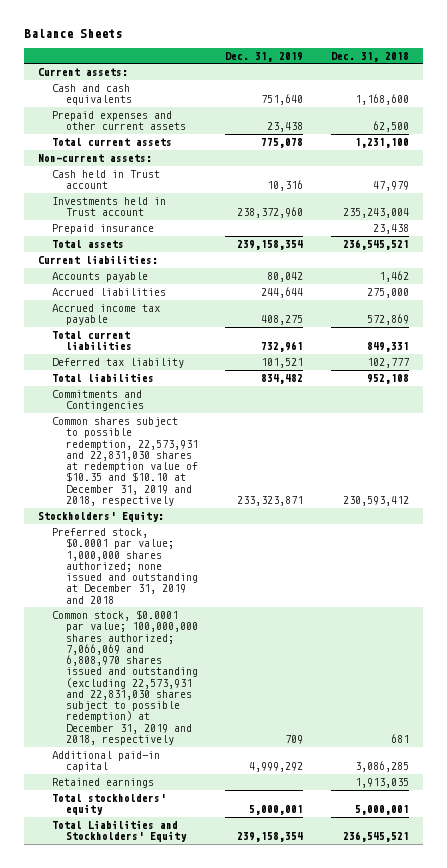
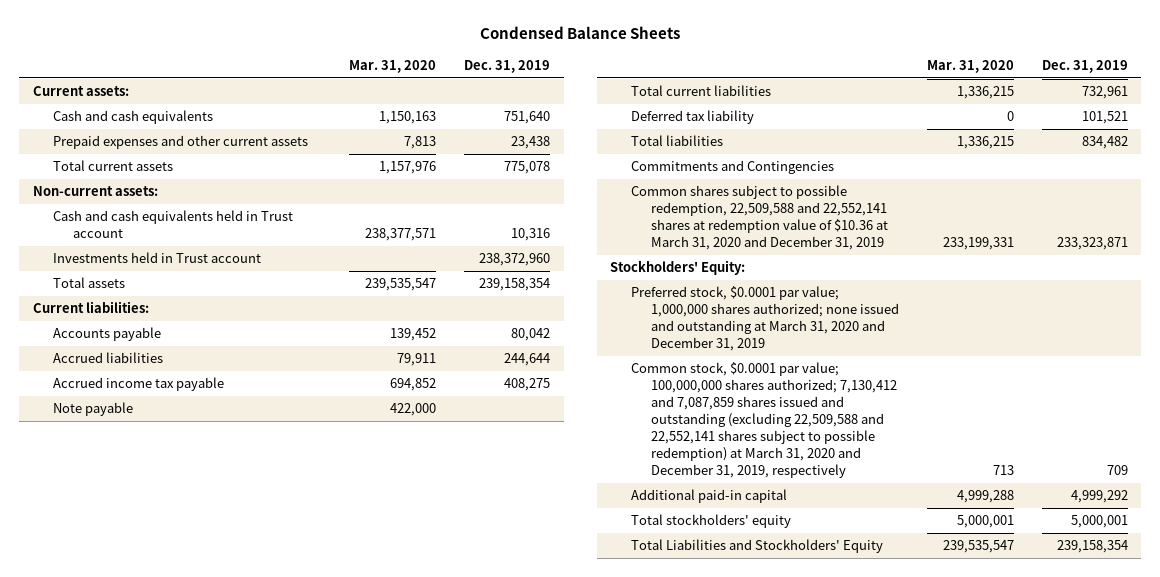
[24,29,123,39] Balance Sheets -> [480,26,681,40] Condensed Balance Sheets
[330,51,409,62] Dec. 31, 2018 -> none
none -> [349,59,437,73] Mar. 31, 2020
[51,170,160,190] Cash held in Trust account -> [53,210,294,239] Cash and cash equivalents held in Trust account
[51,224,154,235] Prepaid insurance -> none
none -> [53,402,134,417] Note payable
[51,417,198,506] Common shares subject to possible redemption, 22,573,931 and 22,831,030 shares at redemption value of $10.35 and $10.10 at December 31, 2019 and 2018, respectively -> [630,185,889,251] Common shares subject to possible redemption, 22,509,588 and 22,552,141 shares at redemption value of $10.36 at March 31, 2020 and December 31, 2019
[51,528,198,604] Preferred stock, $0.0001 par value; 1,000,000 shares authorized; none issued and outstanding at December 31, 2019 and 2018 -> [630,286,900,352] Preferred stock, $0.0001 par value; 1,000,000 shares authorized; none issued and outstanding at March 31, 2020 and December 31, 2019
[51,610,198,745] Common stock, $0.0001 par value; 100,000,000 shares authorized; 7,066,069 and 6,808,970 shares issued and outstanding (excluding 22,573,931 and 22,831,030 shares subject to possible redemption) at December 31, 2019 and 2018, respectively -> [630,362,898,479] Common stock, $0.0001 par value; 100,000,000 shares authorized; 7,130,412 and 7,087,859 shares issued and outstanding (excluding 22,509,588 and 22,552,141 shares subject to possible redemption) at March 31, 2020 and December 31, 2019, respectively
[51,778,154,789] Retained earnings -> none

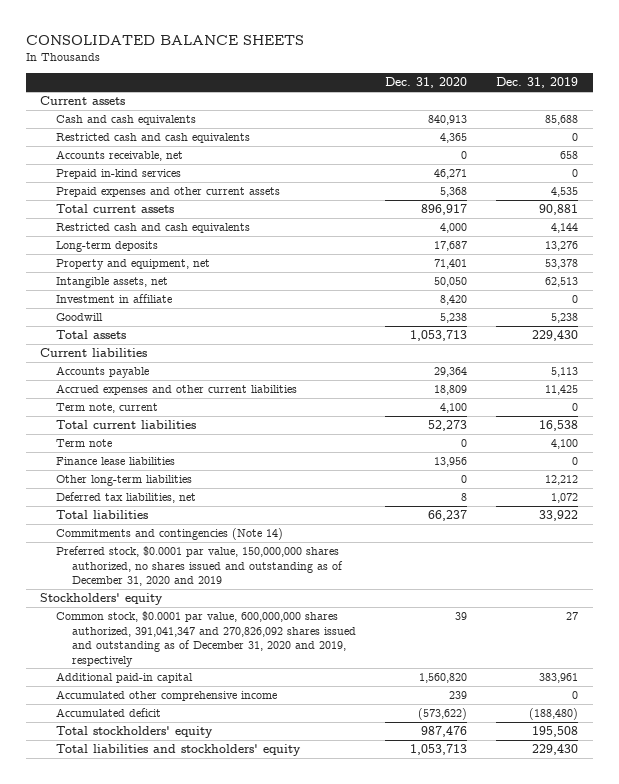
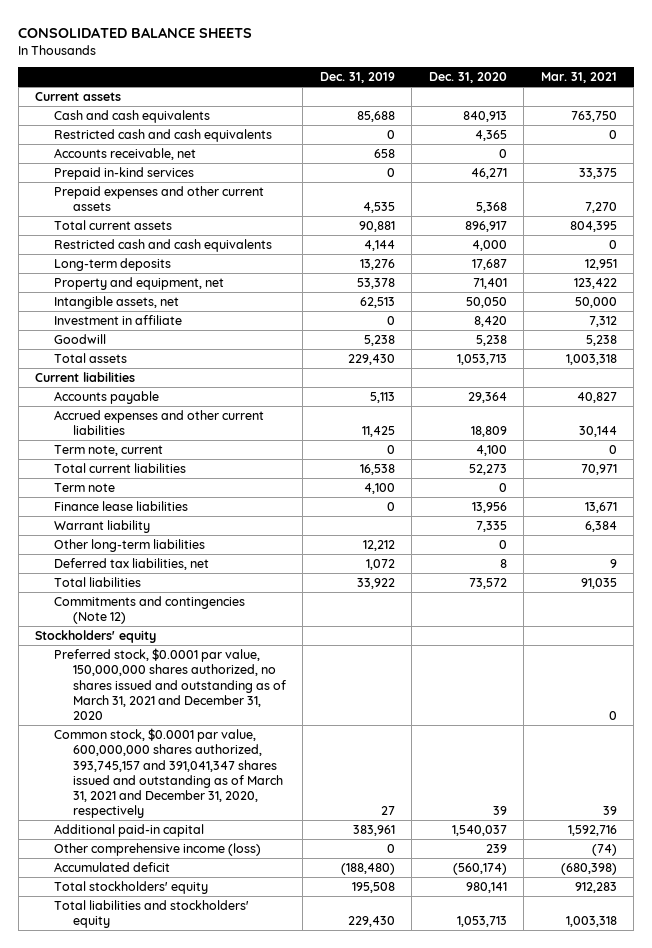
none -> [540,72,617,84] Mar. 31, 2021
none -> [53,519,150,533] Warrant liability
[56,546,344,587] Preferred stock, $0.0001 par value, 150,000,000 shares authorized, no shares issued and outstanding as of December 31, 2020 and 2019 -> none
[428,510,468,522] 66,237 -> [468,577,507,589] 73,572
[56,528,284,541] Commitments and contingencies (Note 14) -> [53,595,245,625] Commitments and contingencies (Note 12)
none -> [53,647,286,721] Preferred stock, $0.0001 par value, 150,000,000 shares authorized, no shares issued and outstanding as of March 31, 2021 and December 31, 2020
[56,611,357,667] Common stock, $0.0001 par value, 600,000,000 shares authorized, 391,041,347 and 270,826,092 shares issued and outstanding as of December 31, 2020 and 2019, respectively -> [53,727,283,819] Common stock, $0.0001 par value, 600,000,000 shares authorized, 393,745,157 and 391,041,347 shares issued and outstanding as of March 31, 2021 and December 31, 2020, respectively
[419,673,468,684] 1,560,820 -> [451,824,507,836] 1,540,037
[56,690,278,702] Accumulated other comprehensive income -> [53,842,261,856] Other comprehensive income (loss)
[418,708,468,721] (573,622) -> [452,862,507,875] (560,174)
[421,726,468,738] 987,476 -> [465,881,507,893] 980,141

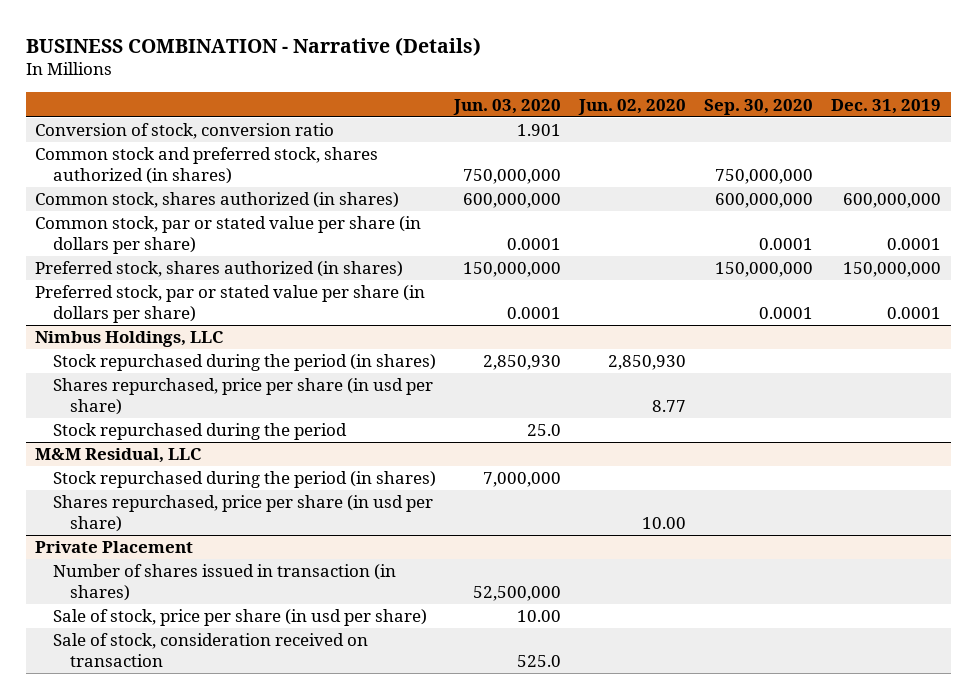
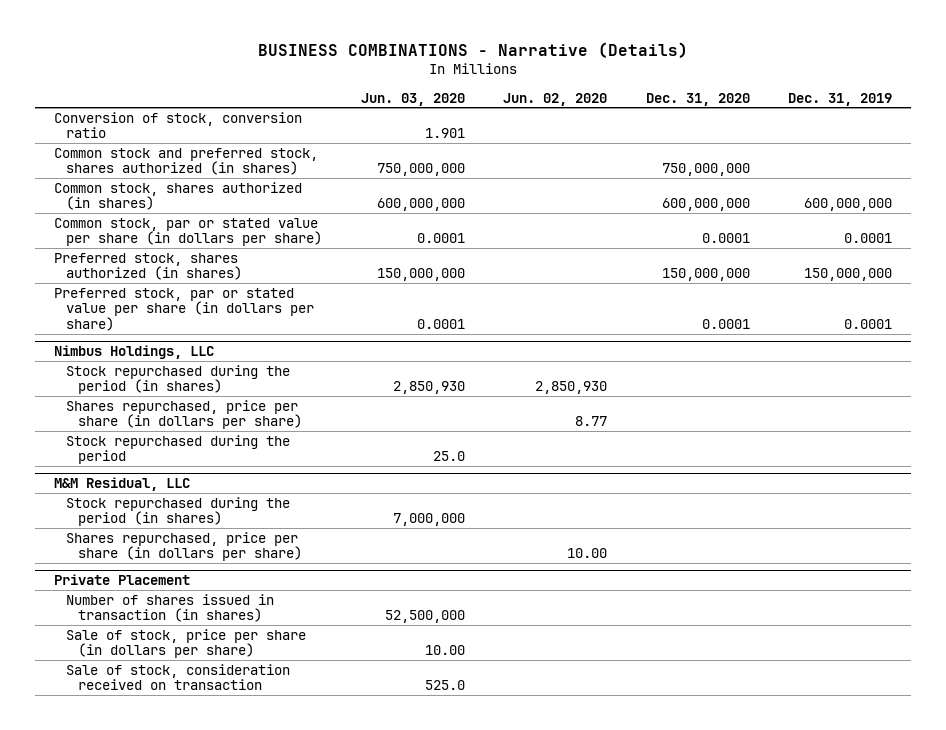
[26,36,482,56] BUSINESS COMBINATION - Narrative (Details) -> [258,42,689,59] BUSINESS COMBINATIONS - Narrative (Details)
[704,98,814,115] Sep. 30, 2020 -> none
none -> [645,92,750,106] Dec. 31, 2020
[52,378,433,415] Shares repurchased, price per share (in usd per share) -> [66,399,303,430] Shares repurchased, price per share (in dollars per share)
[52,495,433,532] Shares repurchased, price per share (in usd per share) -> [66,531,303,562] Shares repurchased, price per share (in dollars per share)
[52,609,427,627] Sale of stock, price per share (in usd per share) -> [66,628,307,659] Sale of stock, price per share (in dollars per share)

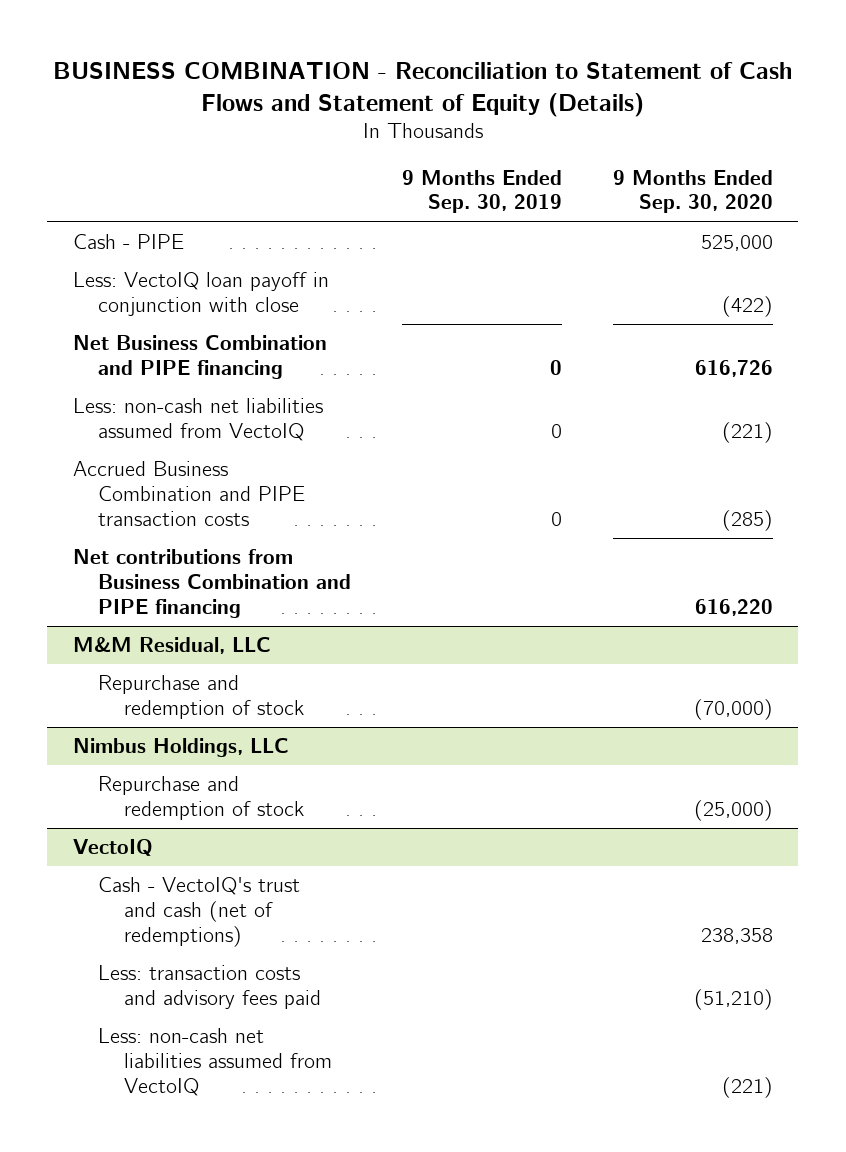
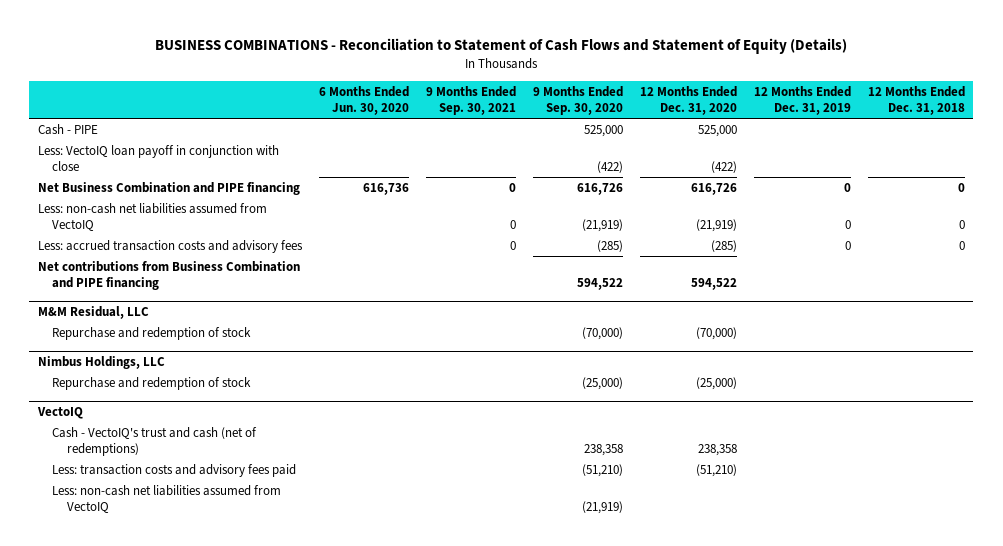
[52,62,792,117] BUSINESS COMBINATION - Reconciliation to Statement of Cash Flows and Statement of Equity (Details) -> [155,37,848,54] BUSINESS COMBINATIONS - Reconciliation to Statement of Cash Flows and Statement of Equity (Details)
[402,169,563,214] 9 Months Ended Sep. 30, 2019 -> none
none -> [318,85,409,115] 6 Months Ended Jun. 30, 2020
none -> [425,85,516,115] 9 Months Ended Sep. 30, 2021
none -> [639,85,737,115] 12 Months Ended Dec. 31, 2020
none -> [753,85,851,115] 12 Months Ended Dec. 31, 2019
none -> [867,85,965,115] 12 Months Ended Dec. 31, 2018
[721,422,773,444] (221) -> [581,219,623,233] (21,919)
[72,461,306,527] Accrued Business Combination and PIPE transaction costs -> [37,239,303,253] Less: accrued transaction costs and advisory fees
[694,599,773,617] 616,220 -> [576,278,623,291] 594,522
[721,1077,773,1099] (221) -> [581,501,623,515] (21,919)

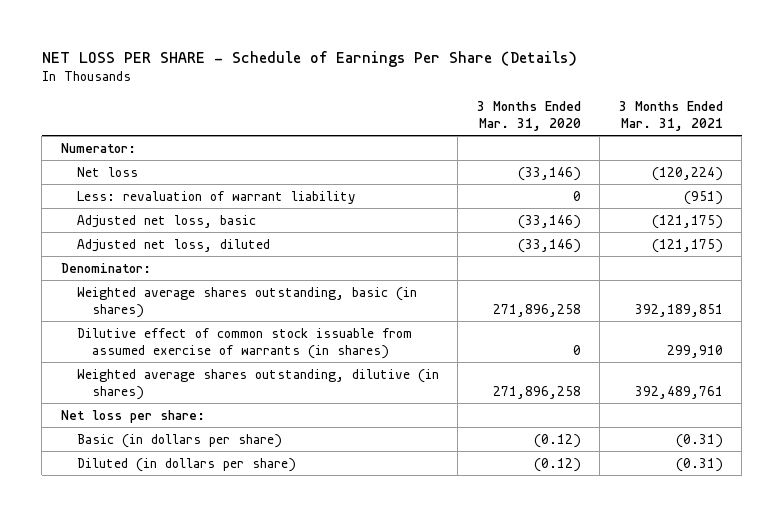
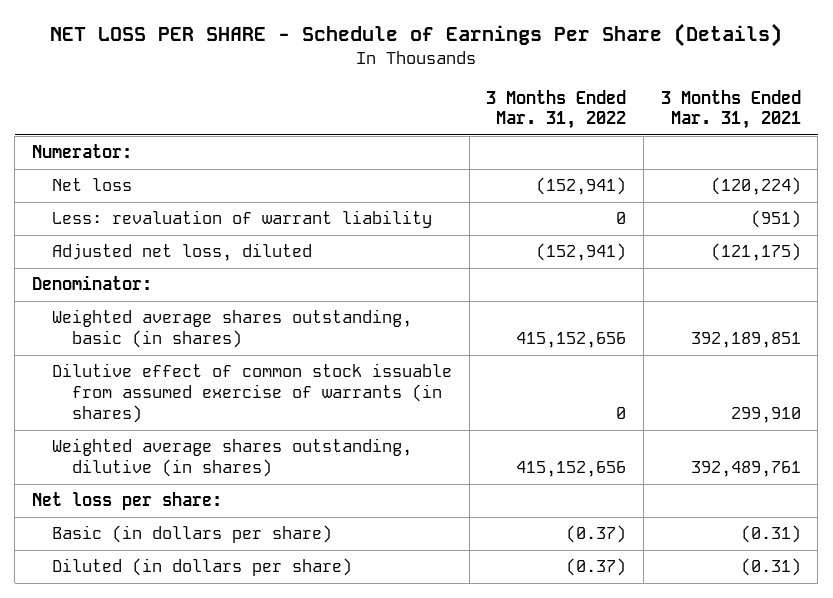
[476,100,581,131] 3 Months Ended Mar. 31, 2020 -> none
none -> [486,89,627,130] 3 Months Ended Mar. 31, 2022
[76,214,256,228] Adjusted net loss, basic -> none

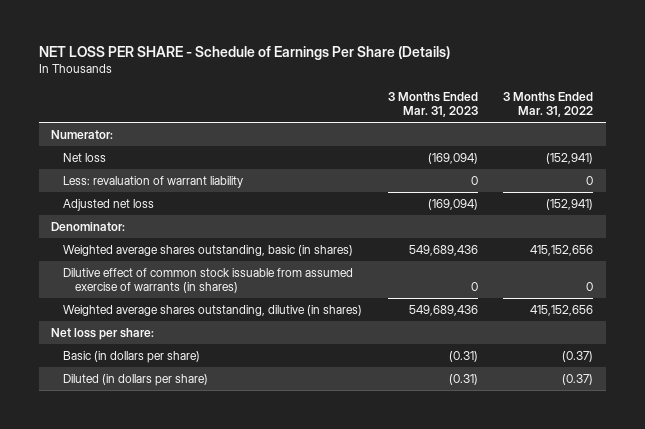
[660,89,801,130] 3 Months Ended Mar. 31, 2021 -> none
none -> [387,92,478,118] 3 Months Ended Mar. 31, 2023
[52,243,313,262] Adjusted net loss, diluted -> [63,198,155,211] Adjusted net loss

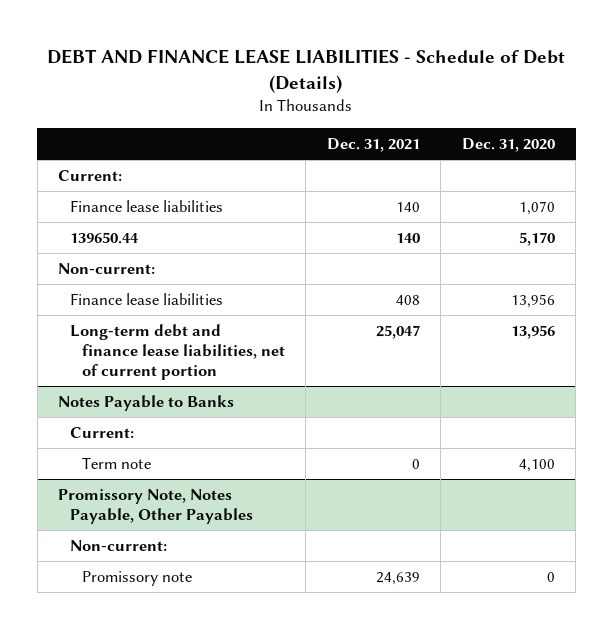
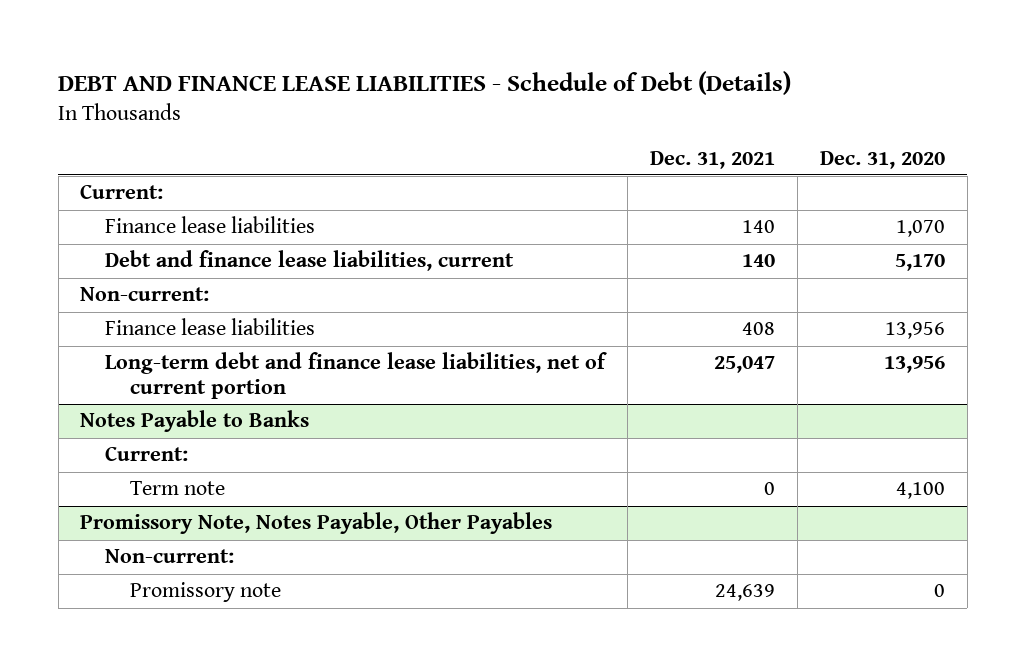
[70,231,140,244] 139650.44 -> [105,250,515,272] Debt and finance lease liabilities, current

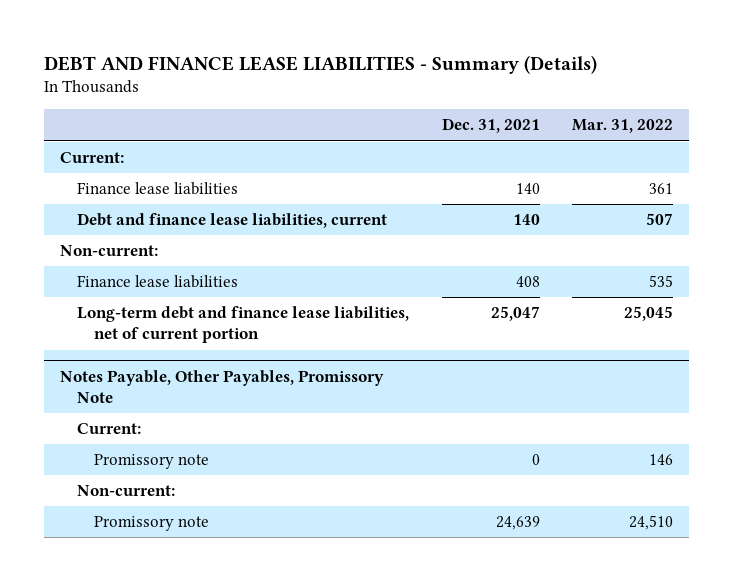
[58,71,792,96] DEBT AND FINANCE LEASE LIABILITIES - Schedule of Debt (Details) -> [43,54,597,74] DEBT AND FINANCE LEASE LIABILITIES - Summary (Details)
[819,150,945,169] Dec. 31, 2020 -> none
none -> [572,119,674,134] Mar. 31, 2022
[80,410,310,433] Notes Payable to Banks -> none
none -> [59,369,384,403] Notes Payable, Other Payables, Promissory Note
[80,512,553,535] Promissory Note, Notes Payable, Other Payables -> none
[130,481,226,496] Term note -> [94,454,210,470] Promissory note

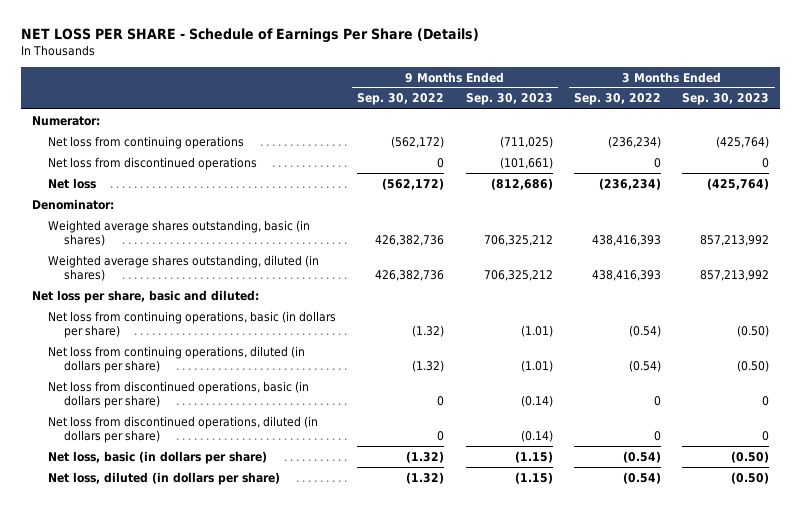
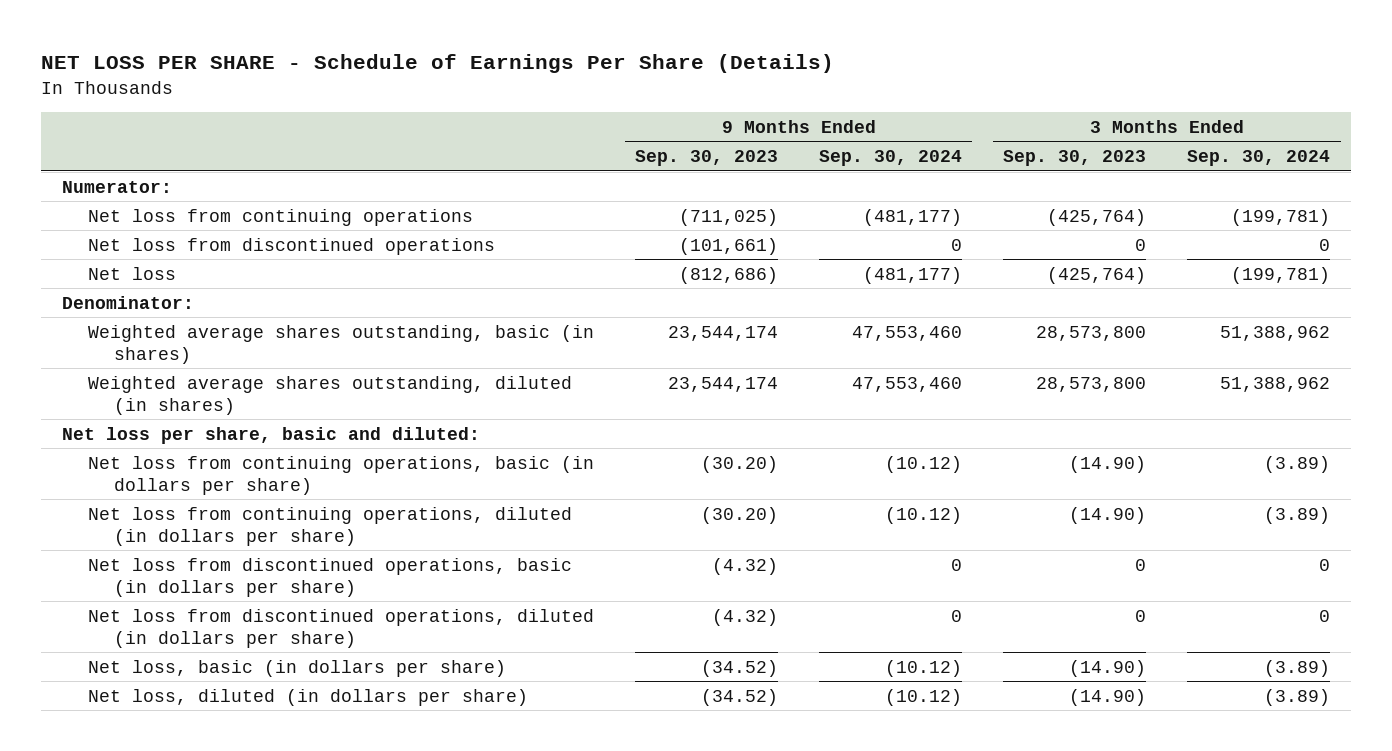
[357,93,445,106] Sep. 30, 2022 -> none
[573,93,661,106] Sep. 30, 2022 -> none
none -> [819,150,963,167] Sep. 30, 2024
none -> [1187,150,1331,167] Sep. 30, 2024
[483,235,553,247] 706,325,212 -> [667,325,778,341] 23,544,174
[700,235,770,247] 857,213,992 -> [1036,325,1147,341] 28,573,800
[483,270,553,282] 706,325,212 -> [667,376,778,392] 23,544,174
[700,270,770,282] 857,213,992 -> [1036,376,1147,392] 28,573,800
[520,325,553,338] (1.01) -> [700,455,778,473] (30.20)
[737,325,770,338] (0.50) -> [1069,455,1147,473] (14.90)
[520,360,553,373] (1.01) -> [700,506,778,524] (30.20)
[737,360,770,373] (0.50) -> [1069,506,1147,524] (14.90)
[520,395,553,408] (0.14) -> [711,557,778,575] (4.32)
[520,430,553,443] (0.14) -> [711,608,778,626] (4.32)
[514,450,553,463] (1.15) -> [700,659,778,677] (34.52)
[731,450,770,463] (0.50) -> [1069,659,1147,677] (14.90)
[514,471,553,484] (1.15) -> [700,688,778,706] (34.52)
[731,471,770,484] (0.50) -> [1069,688,1147,706] (14.90)

